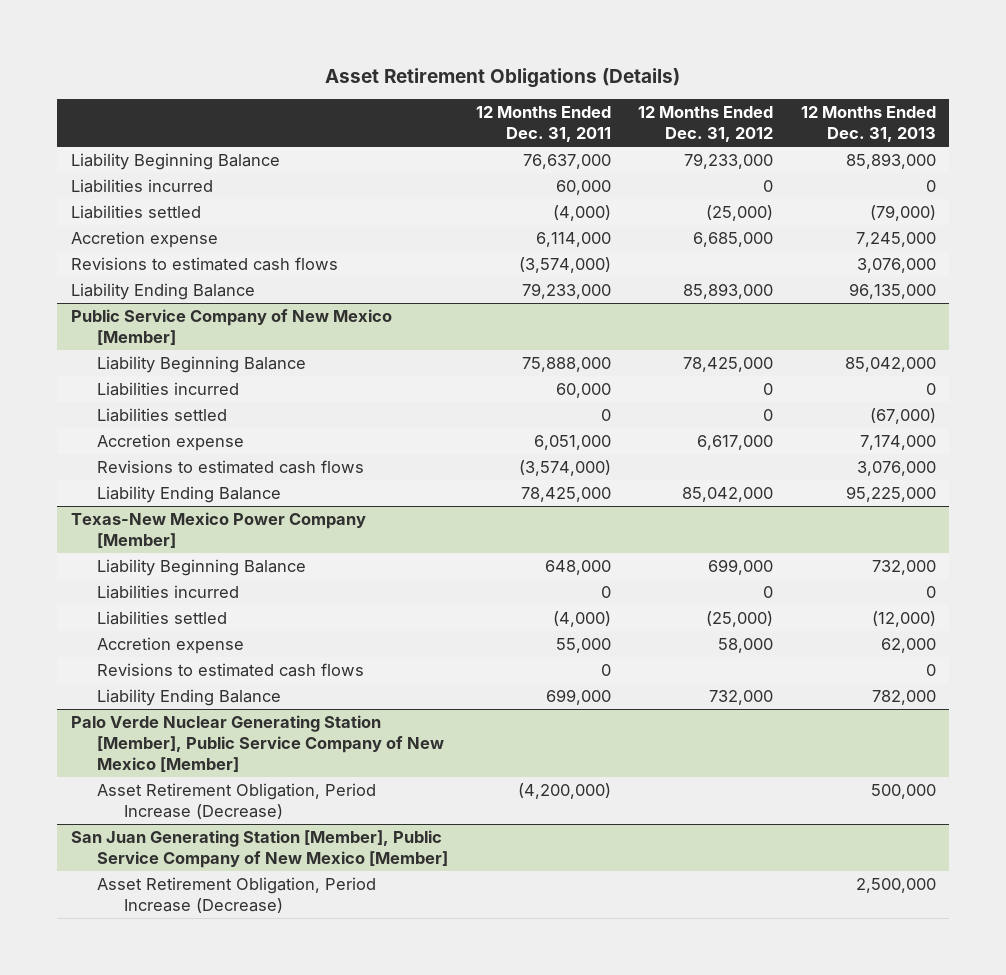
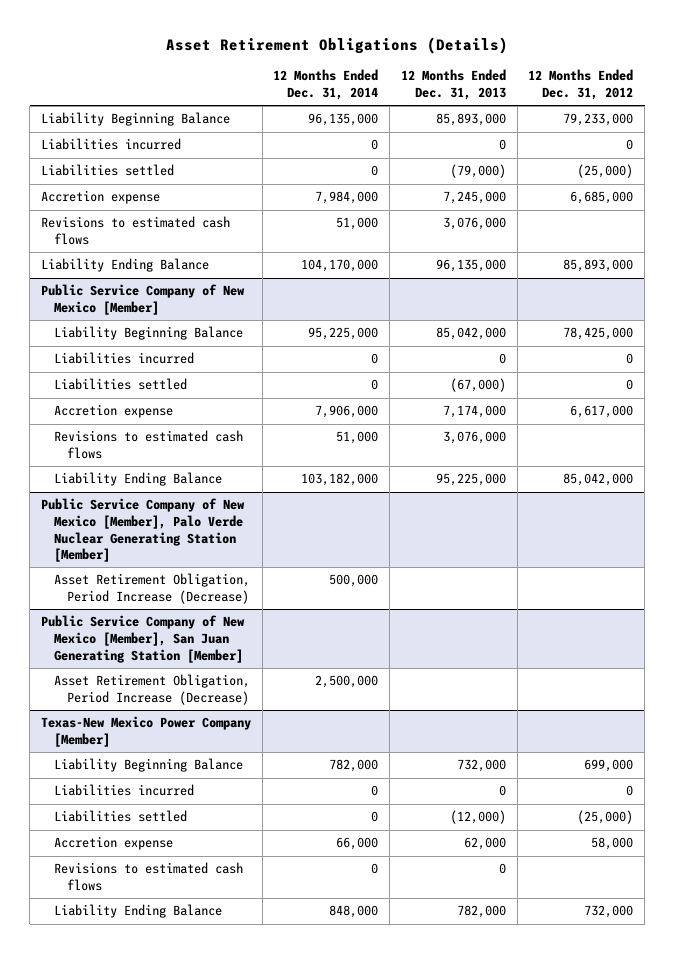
[475,106,611,143] 12 Months Ended Dec. 31, 2011 -> none
none -> [273,69,379,100] 12 Months Ended Dec. 31, 2014
none -> [40,498,245,563] Public Service Company of New Mexico [Member], Palo Verde Nuclear Generating Station [Member]
none -> [54,573,251,604] Asset Retirement Obligation, Period Increase (Decrease)
none -> [40,615,245,663] Public Service Company of New Mexico [Member], San Juan Generating Station [Member]
none -> [54,674,251,705] Asset Retirement Obligation, Period Increase (Decrease)
[70,714,445,772] Palo Verde Nuclear Generating Station [Member], Public Service Company of New Mexico [Member] -> none
[97,782,377,819] Asset Retirement Obligation, Period Increase (Decrease) -> none
[70,829,449,868] San Juan Generating Station [Member], Public Service Company of New Mexico [Member] -> none
[97,876,377,913] Asset Retirement Obligation, Period Increase (Decrease) -> none

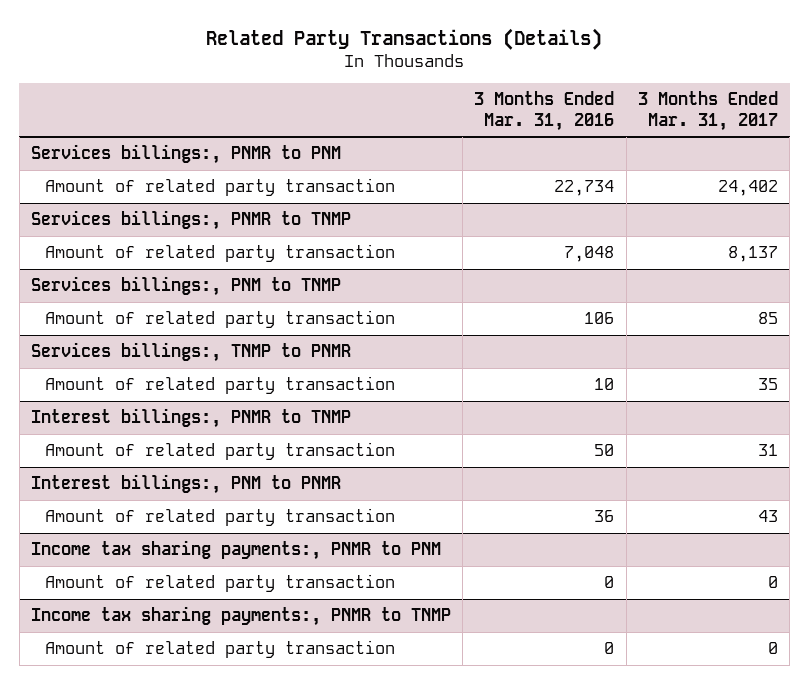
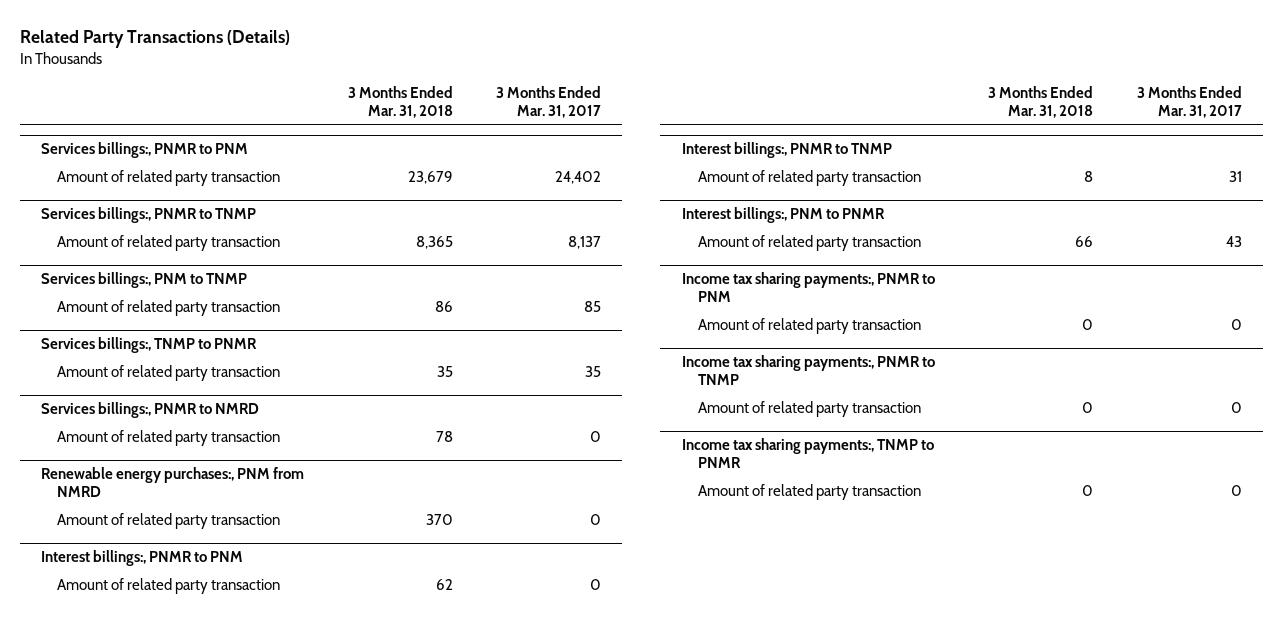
[474,91,615,131] 3 Months Ended Mar. 31, 2016 -> none
none -> [347,86,453,119] 3 Months Ended Mar. 31, 2018
none -> [41,402,260,419] Services billings:, PNMR to NMRD
none -> [57,430,281,447] Amount of related party transaction
none -> [41,467,305,498] Renewable energy purchases:, PNM from NMRD
none -> [57,513,281,530] Amount of related party transaction
none -> [41,550,244,567] Interest billings:, PNMR to PNM
none -> [57,578,281,595] Amount of related party transaction
none -> [682,438,935,469] Income tax sharing payments:, TNMP to PNMR
none -> [697,484,921,501] Amount of related party transaction

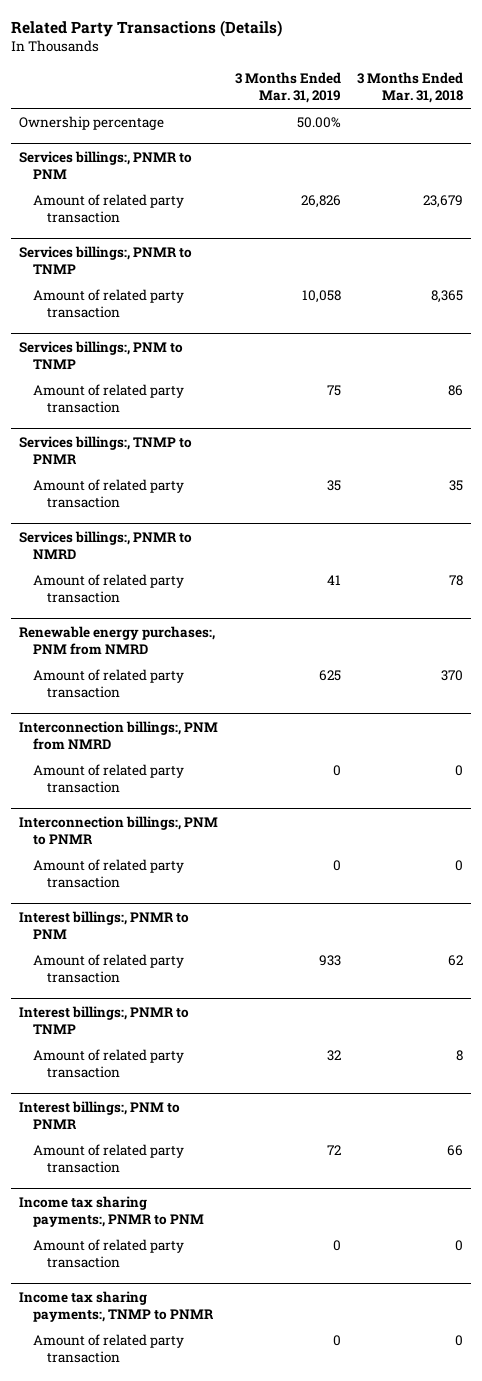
[495,86,601,119] 3 Months Ended Mar. 31, 2017 -> none
none -> [234,71,341,104] 3 Months Ended Mar. 31, 2019
none -> [19,115,165,130] Ownership percentage
none -> [19,720,219,751] Interconnection billings:, PNM from NMRD
none -> [33,763,185,794] Amount of related party transaction
none -> [19,815,219,846] Interconnection billings:, PNM to PNMR
none -> [33,858,185,889] Amount of related party transaction
[682,355,936,386] Income tax sharing payments:, PNMR to TNMP -> none
[697,401,921,418] Amount of related party transaction -> none

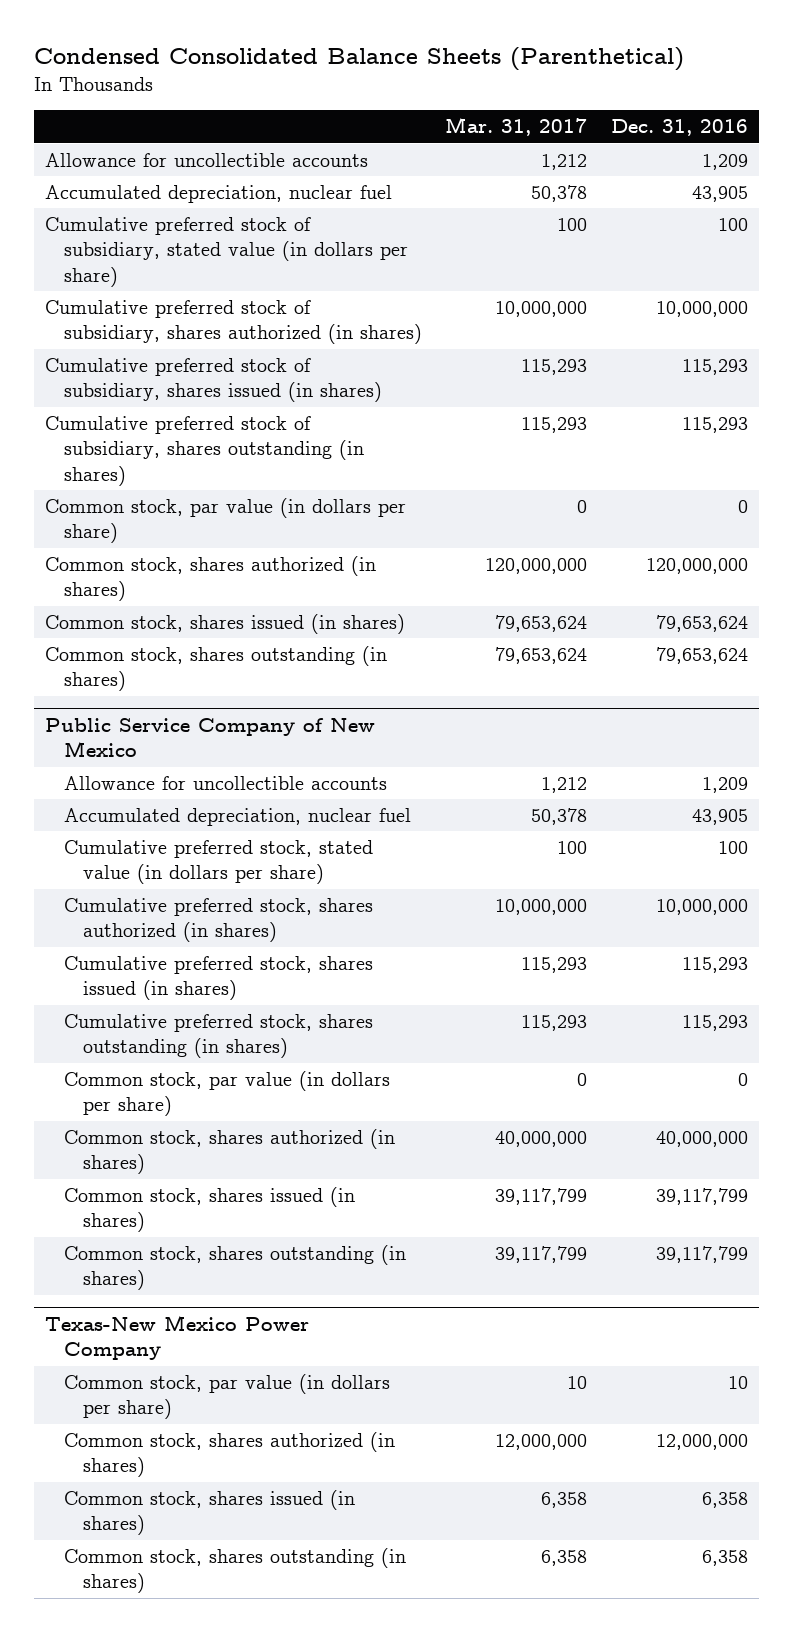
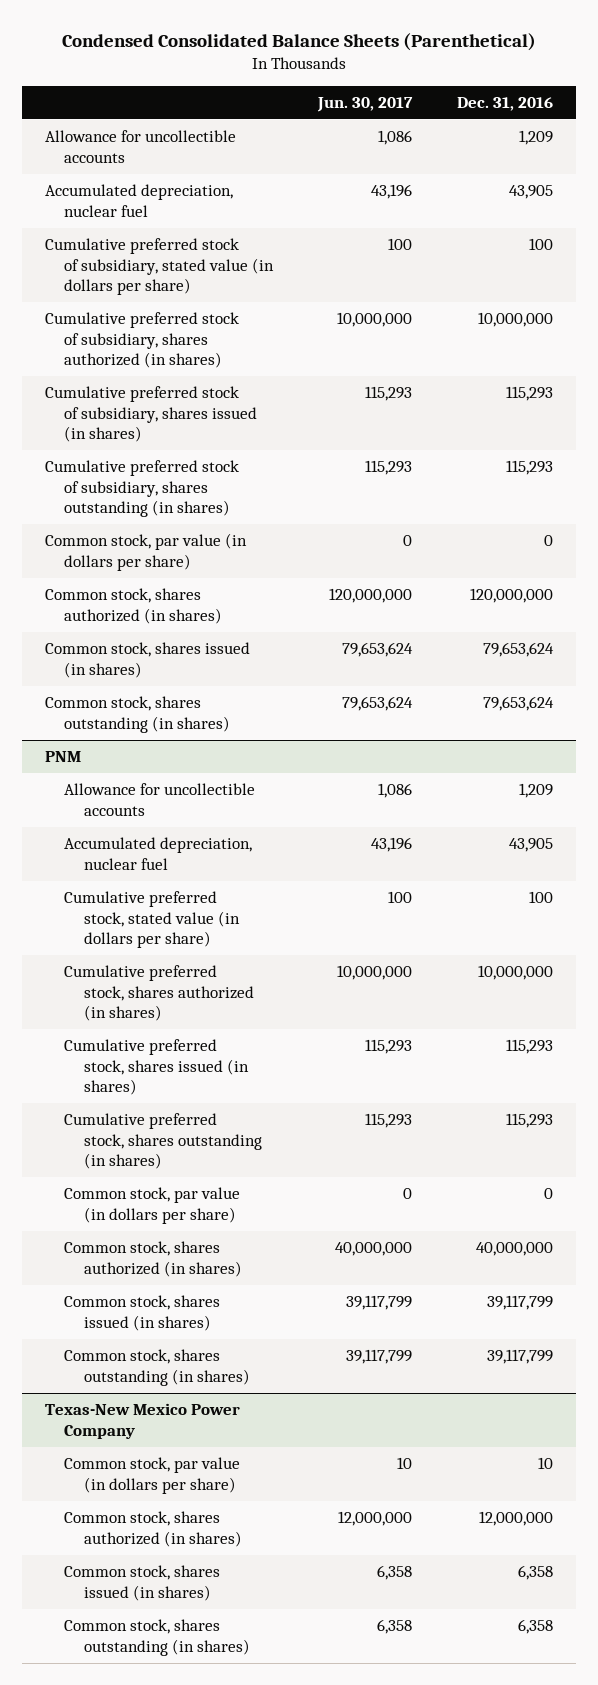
[445,117,588,137] Mar. 31, 2017 -> none
none -> [317,96,414,112] Jun. 30, 2017
[45,717,376,758] Public Service Company of New Mexico -> [44,751,81,763] PNM

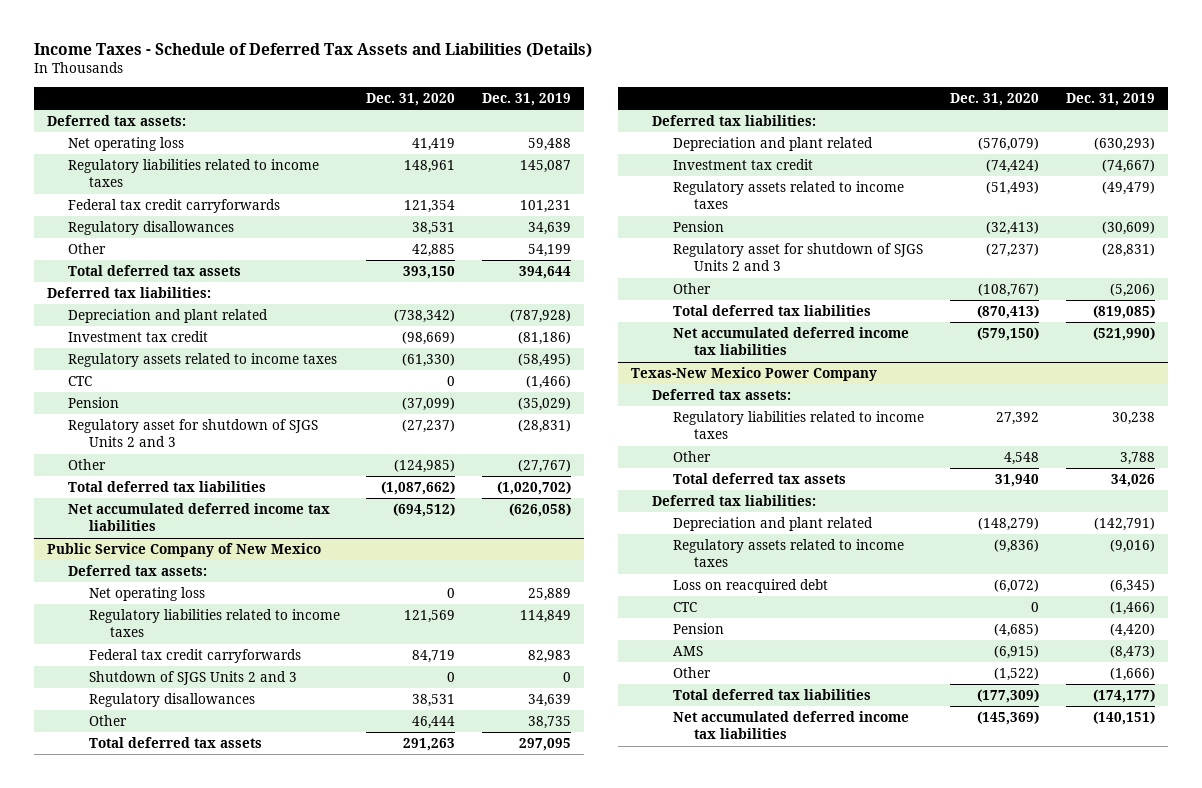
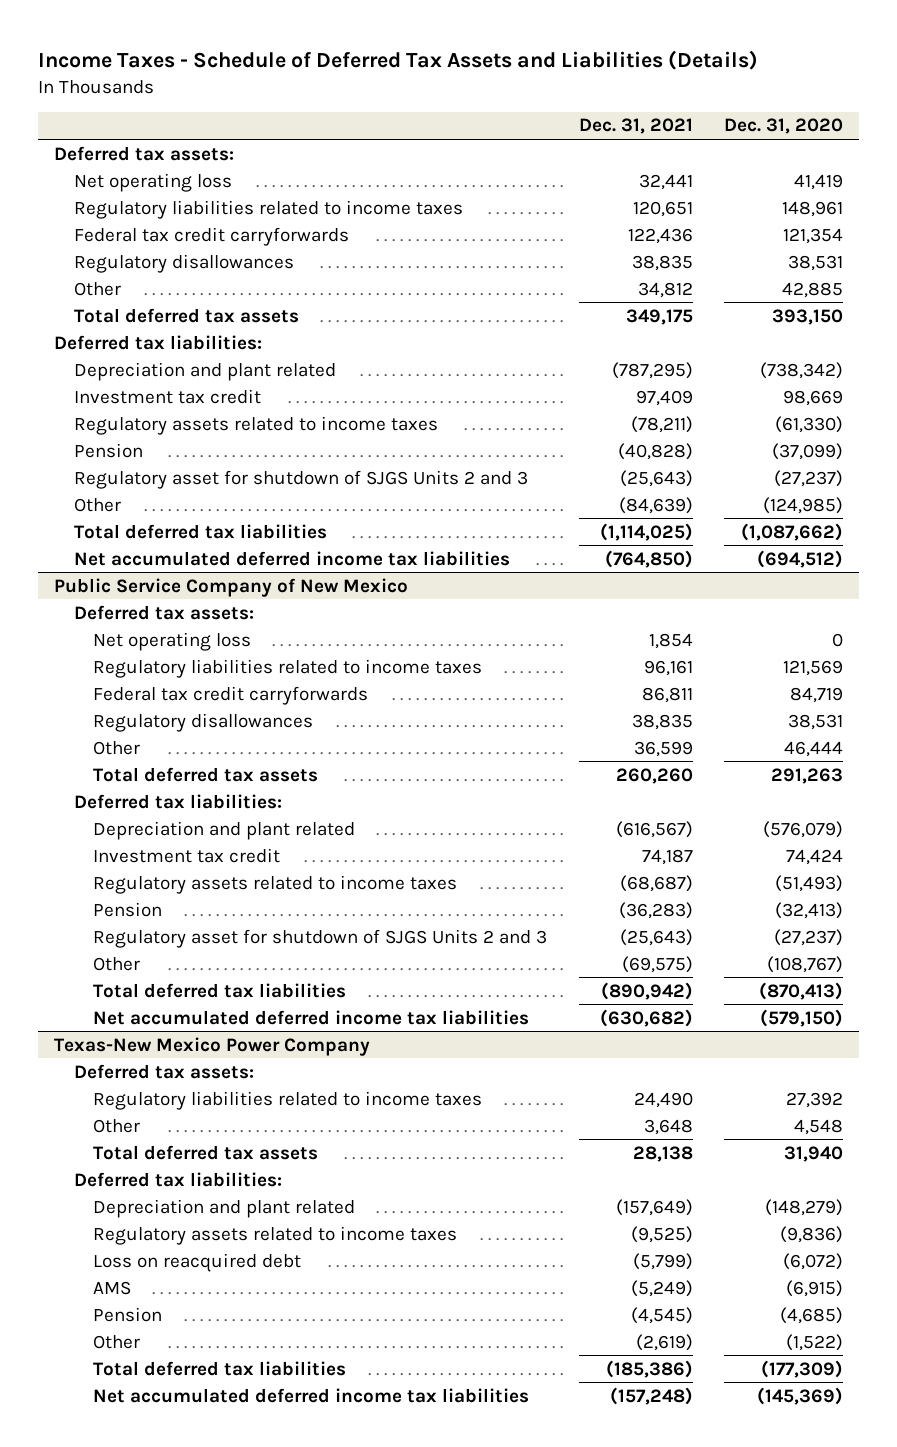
[481,92,571,106] Dec. 31, 2019 -> none
none -> [578,118,693,135] Dec. 31, 2021
[402,331,456,346] (98,669) -> [783,389,844,406] 98,669
[68,376,93,387] CTC -> none
[89,671,298,686] Shutdown of SJGS Units 2 and 3 -> none
[986,159,1040,174] (74,424) -> [786,848,844,865] 74,424
[672,602,697,613] CTC -> none
[672,623,724,635] Pension -> [93,1306,163,1322] Pension

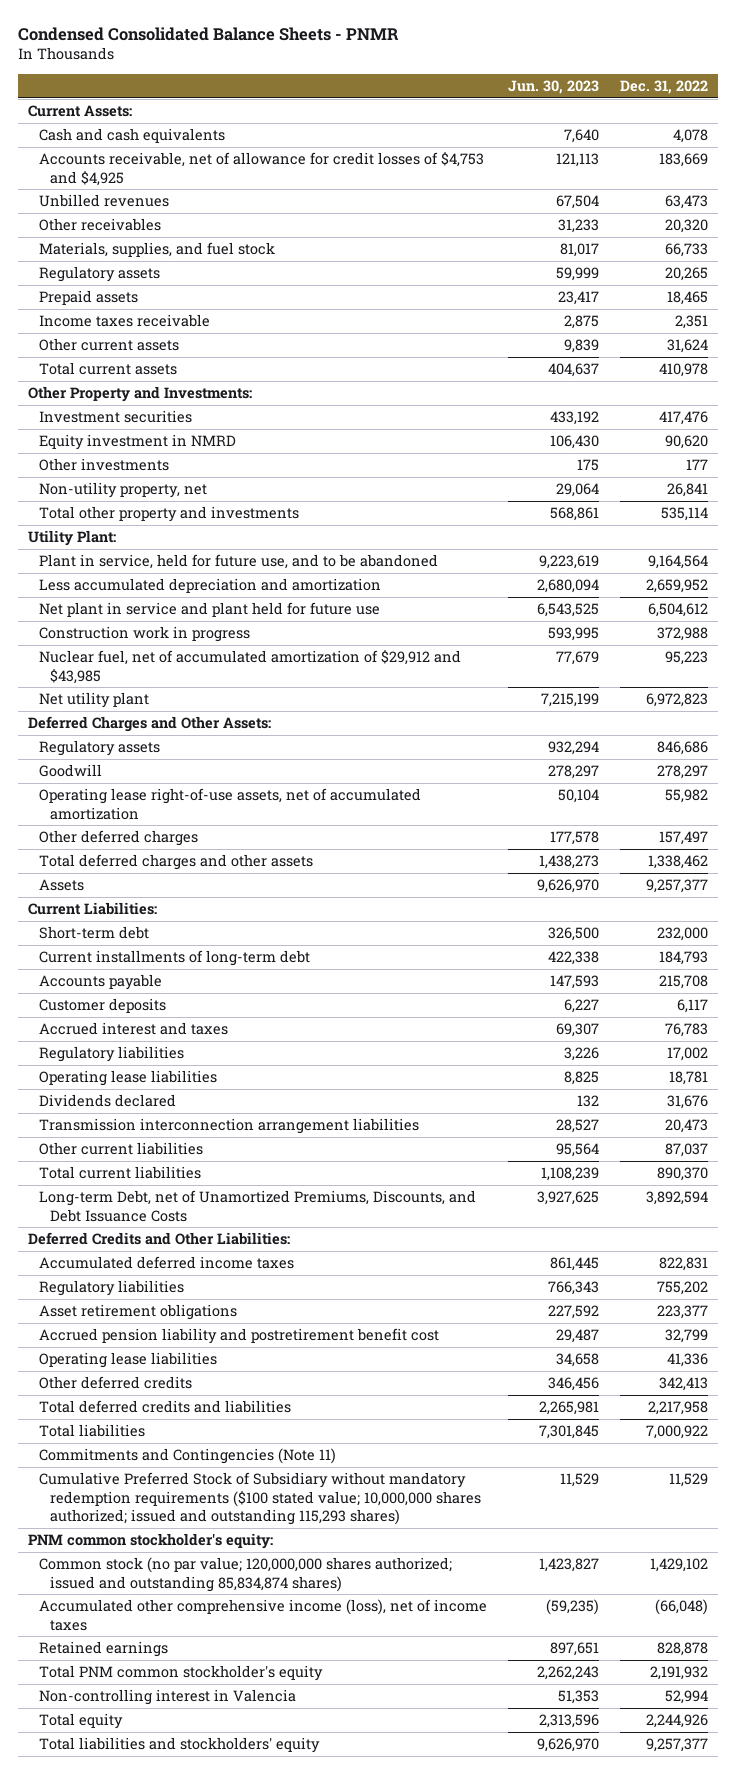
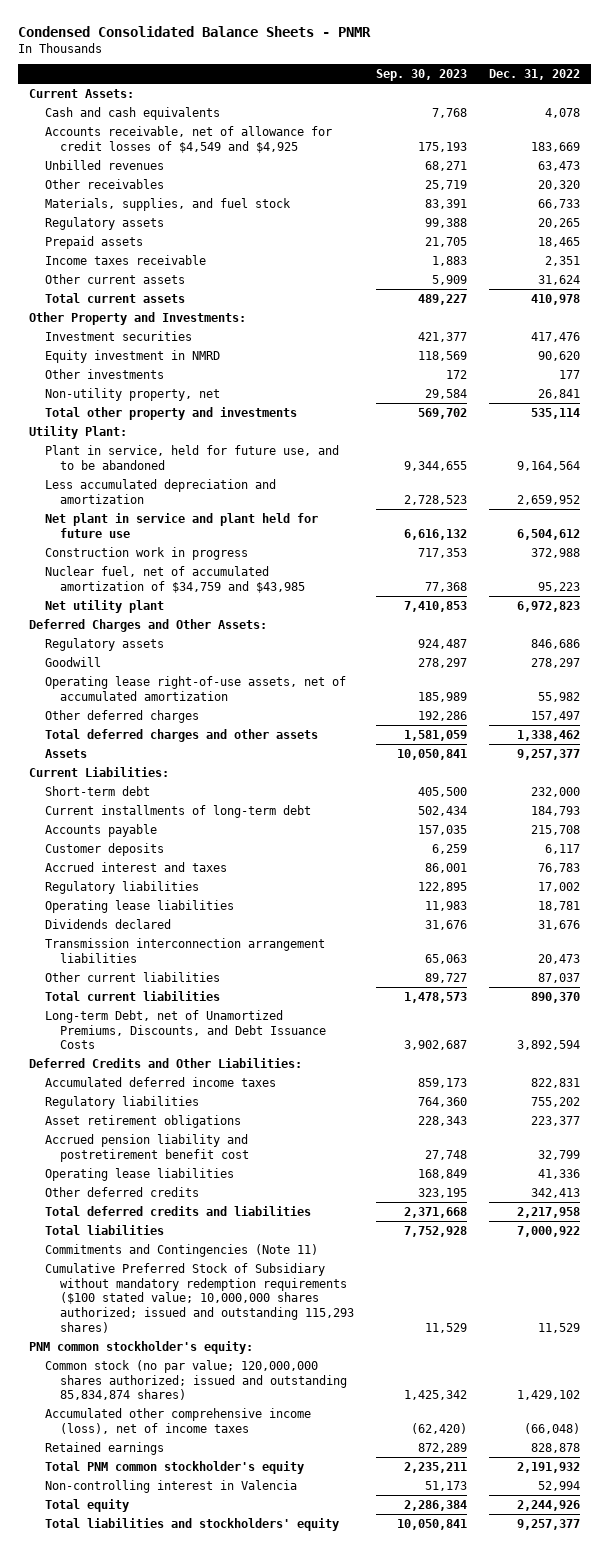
[507,79,599,94] Jun. 30, 2023 -> none
none -> [375,69,467,82] Sep. 30, 2023
[38,152,484,186] Accounts receivable, net of allowance for credit losses of $4,753 and $4,925 -> [44,125,332,153] Accounts receivable, net of allowance for credit losses of $4,549 and $4,925
[38,650,461,684] Nuclear fuel, net of accumulated amortization of $29,912 and $43,985 -> [44,565,305,593] Nuclear fuel, net of accumulated amortization of $34,759 and $43,985

